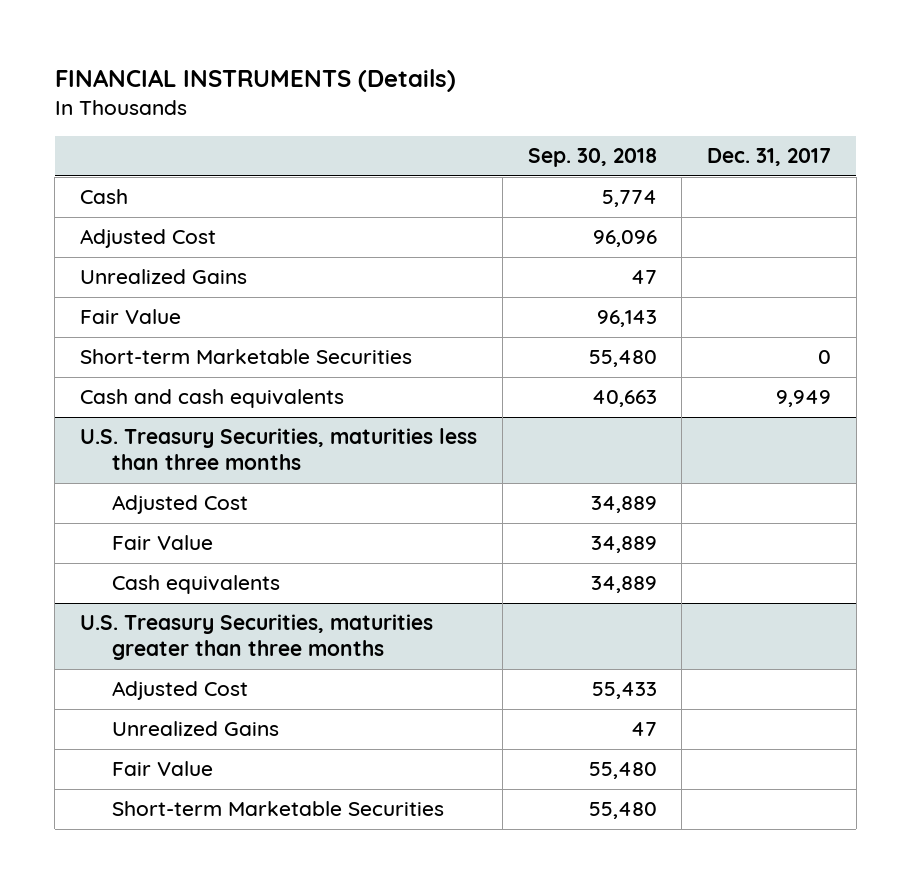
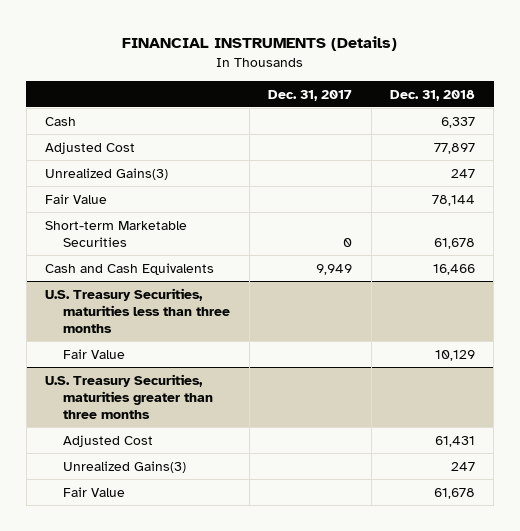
[527,148,657,168] Sep. 30, 2018 -> none
none -> [389,89,475,101] Dec. 31, 2018
[80,269,248,285] Unrealized Gains -> [44,167,168,180] Unrealized Gains(3)
[80,389,345,409] Cash and cash equivalents -> [44,262,214,275] Cash and Cash Equivalents
[111,495,248,515] Adjusted Cost -> none
[111,575,280,595] Cash equivalents -> none
[111,721,279,737] Unrealized Gains -> [63,460,187,473] Unrealized Gains(3)
[111,801,444,817] Short-term Marketable Securities -> none

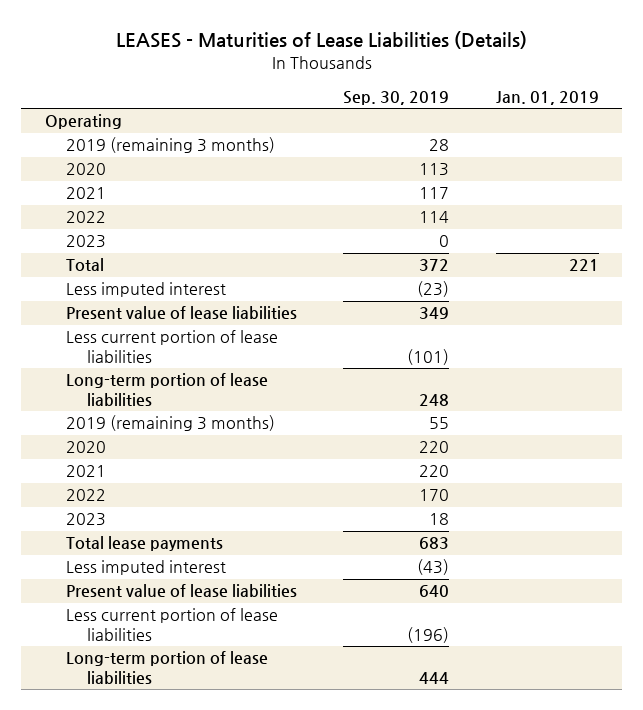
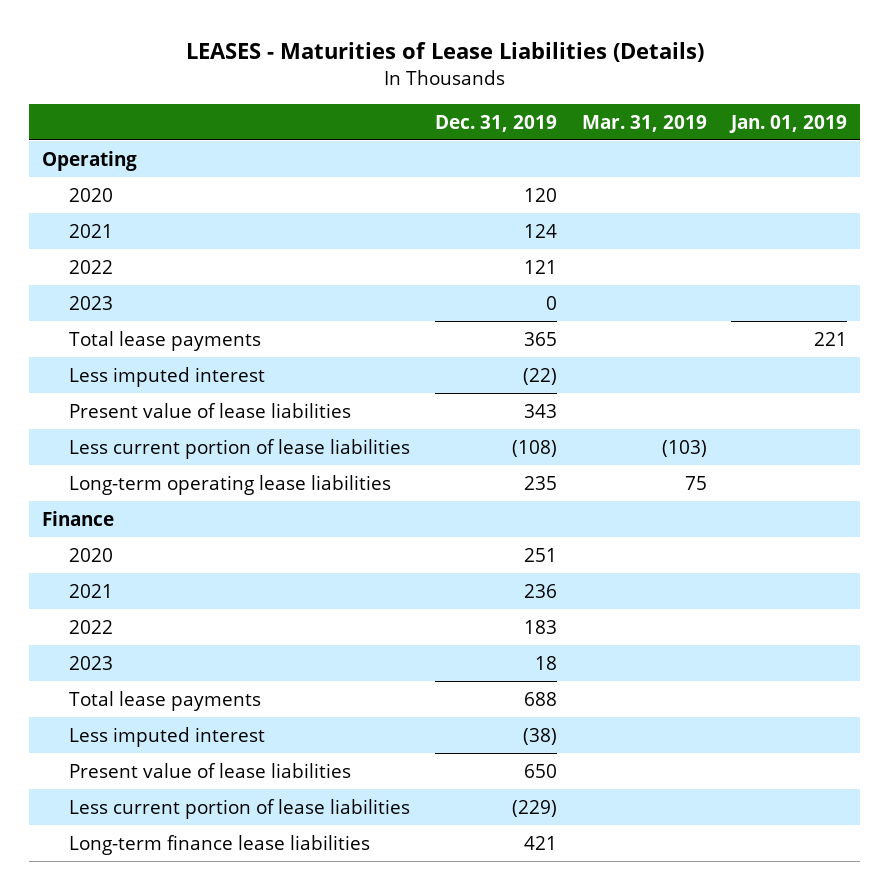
[343,90,450,105] Sep. 30, 2019 -> none
none -> [434,114,557,132] Dec. 31, 2019
none -> [581,114,707,132] Mar. 31, 2019
[65,137,275,154] 2019 (remaining 3 months) -> none
[65,258,104,272] Total -> [68,330,261,351] Total lease payments
[65,415,275,432] 2019 (remaining 3 months) -> none
[65,373,268,406] Long-term portion of lease liabilities -> [68,474,391,495] Long-term operating lease liabilities
none -> [41,510,114,526] Finance
[65,651,268,684] Long-term portion of lease liabilities -> [68,834,370,855] Long-term finance lease liabilities

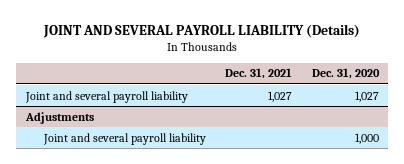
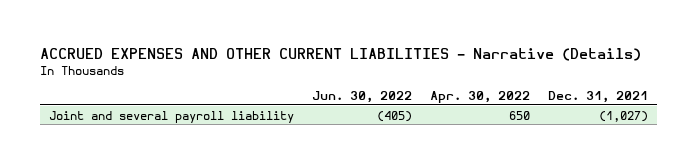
[43,23,361,38] JOINT AND SEVERAL PAYROLL LIABILITY (Details) -> [40,47,642,61] ACCRUED EXPENSES AND OTHER CURRENT LIABILITIES - Narrative (Details)
[311,68,380,80] Dec. 31, 2020 -> none
none -> [312,91,413,104] Jun. 30, 2022
none -> [430,91,531,104] Apr. 30, 2022
[24,111,94,124] Adjustments -> none
[43,132,207,145] Joint and several payroll liability -> none
[268,90,293,102] 1,027 -> [599,110,649,122] (1,027)

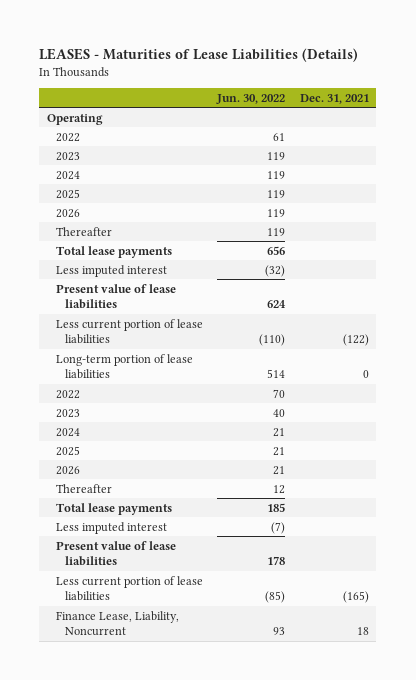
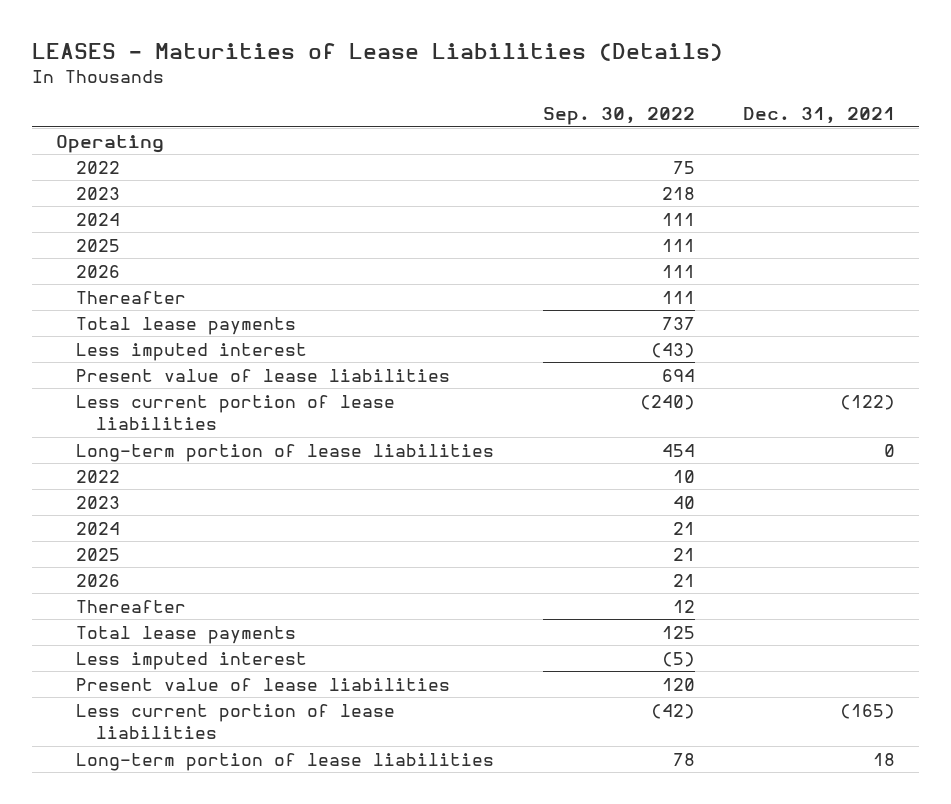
[216,93,286,104] Jun. 30, 2022 -> none
none -> [542,107,695,126] Sep. 30, 2022
[55,610,179,637] Finance Lease, Liability, Noncurrent -> [76,752,495,771] Long-term portion of lease liabilities

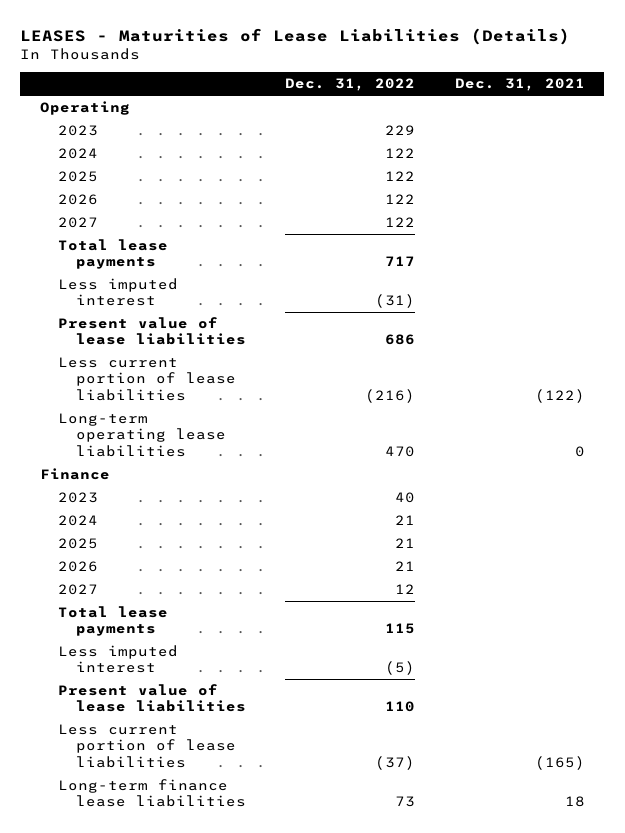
[542,107,695,126] Sep. 30, 2022 -> none
none -> [285,78,416,92] Dec. 31, 2022
[76,160,121,174] 2022 -> none
[76,290,187,304] Thereafter -> none
none -> [57,217,98,229] 2027
[76,469,121,483] 2022 -> none
[76,443,495,462] Long-term portion of lease liabilities -> [57,413,226,457] Long-term operating lease liabilities
none -> [39,468,110,481] Finance
[76,599,187,613] Thereafter -> none
none -> [57,584,98,596] 2027
[76,752,495,771] Long-term portion of lease liabilities -> [57,779,246,808] Long-term finance lease liabilities

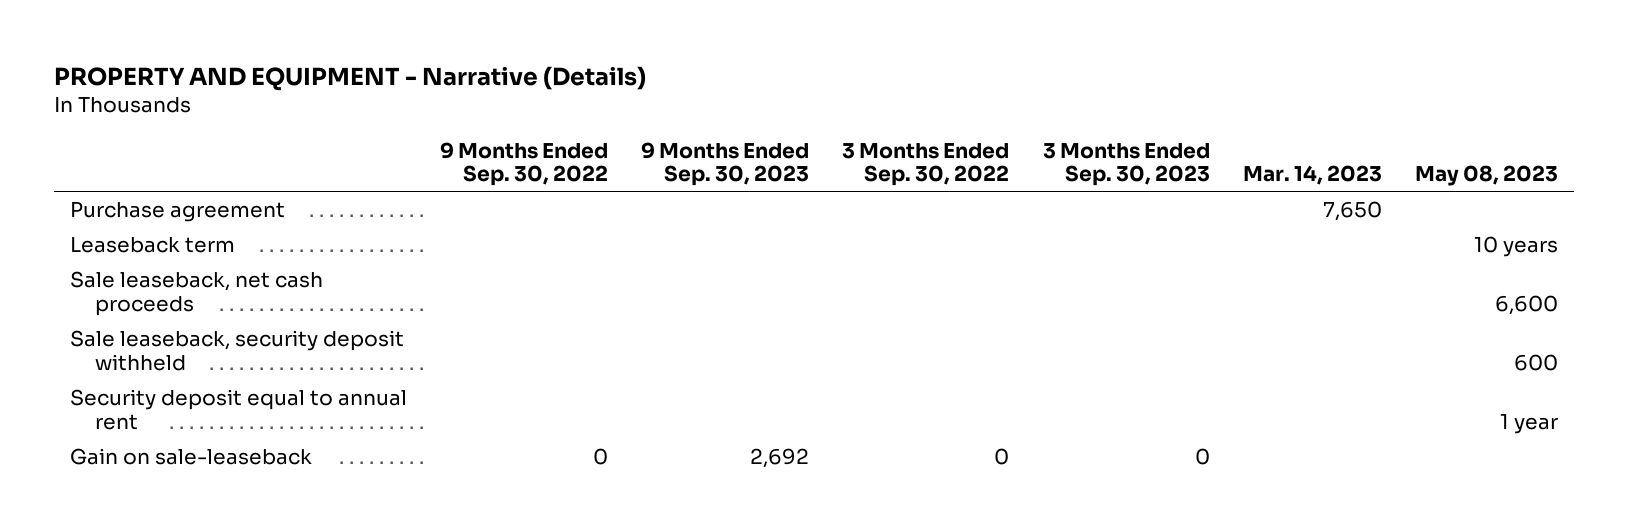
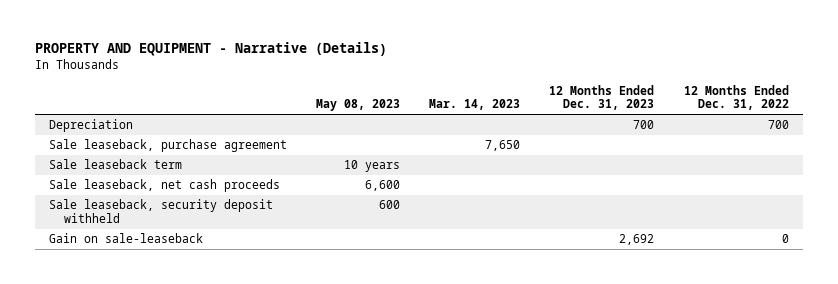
[440,141,609,187] 9 Months Ended Sep. 30, 2022 -> none
[641,141,810,187] 9 Months Ended Sep. 30, 2023 -> none
[842,142,1010,187] 3 Months Ended Sep. 30, 2022 -> none
[1042,142,1210,187] 3 Months Ended Sep. 30, 2023 -> none
none -> [549,84,655,111] 12 Months Ended Dec. 31, 2023
none -> [683,84,789,111] 12 Months Ended Dec. 31, 2022
none -> [49,119,134,133] Depreciation
[70,200,286,222] Purchase agreement -> [49,139,288,153] Sale leaseback, purchase agreement
[70,236,236,253] Leaseback term -> [49,159,183,170] Sale leaseback term
[70,388,408,430] Security deposit equal to annual rent -> none

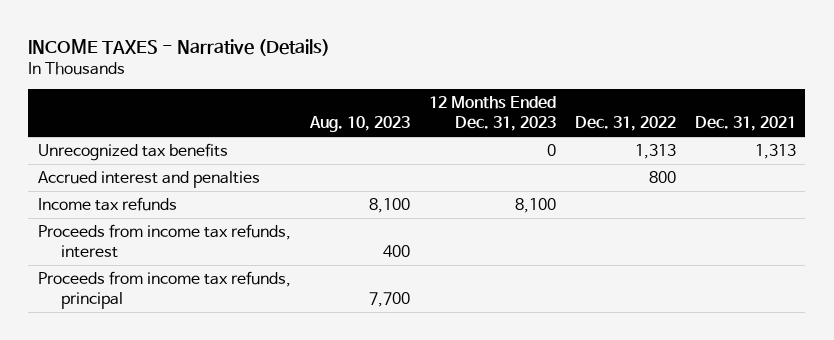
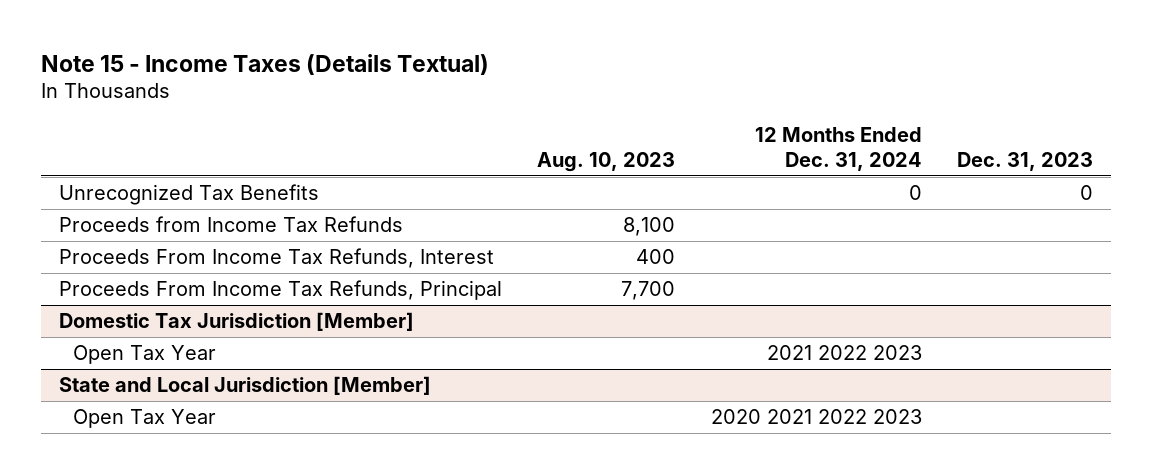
[28,38,331,56] INCOME TAXES - Narrative (Details) -> [40,53,489,75] Note 15 - Income Taxes (Details Textual)
[428,96,556,132] 12 Months Ended Dec. 31, 2023 -> none
[574,116,676,132] Dec. 31, 2022 -> none
[694,116,796,132] Dec. 31, 2021 -> none
none -> [754,126,922,171] 12 Months Ended Dec. 31, 2024
none -> [957,151,1094,171] Dec. 31, 2023
[37,171,260,189] Accrued interest and penalties -> none
[37,143,228,162] Unrecognized tax benefits -> [58,184,319,206] Unrecognized Tax Benefits
[37,197,177,212] Income tax refunds -> [58,216,403,233] Proceeds from Income Tax Refunds
[37,224,291,259] Proceeds from income tax refunds, interest -> [58,248,494,269] Proceeds From Income Tax Refunds, Interest
[37,271,291,310] Proceeds from income tax refunds, principal -> [58,280,502,301] Proceeds From Income Tax Refunds, Principal
none -> [58,312,414,332] Domestic Tax Jurisdiction [Member]
none -> [72,345,216,365] Open Tax Year
none -> [58,376,431,396] State and Local Jurisdiction [Member]
none -> [72,409,216,429] Open Tax Year

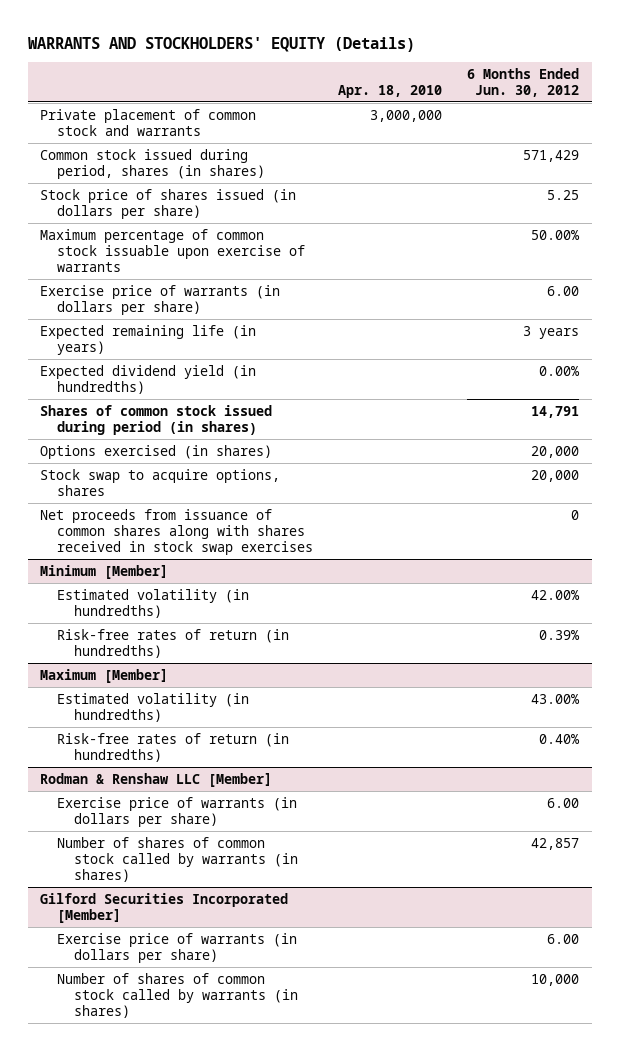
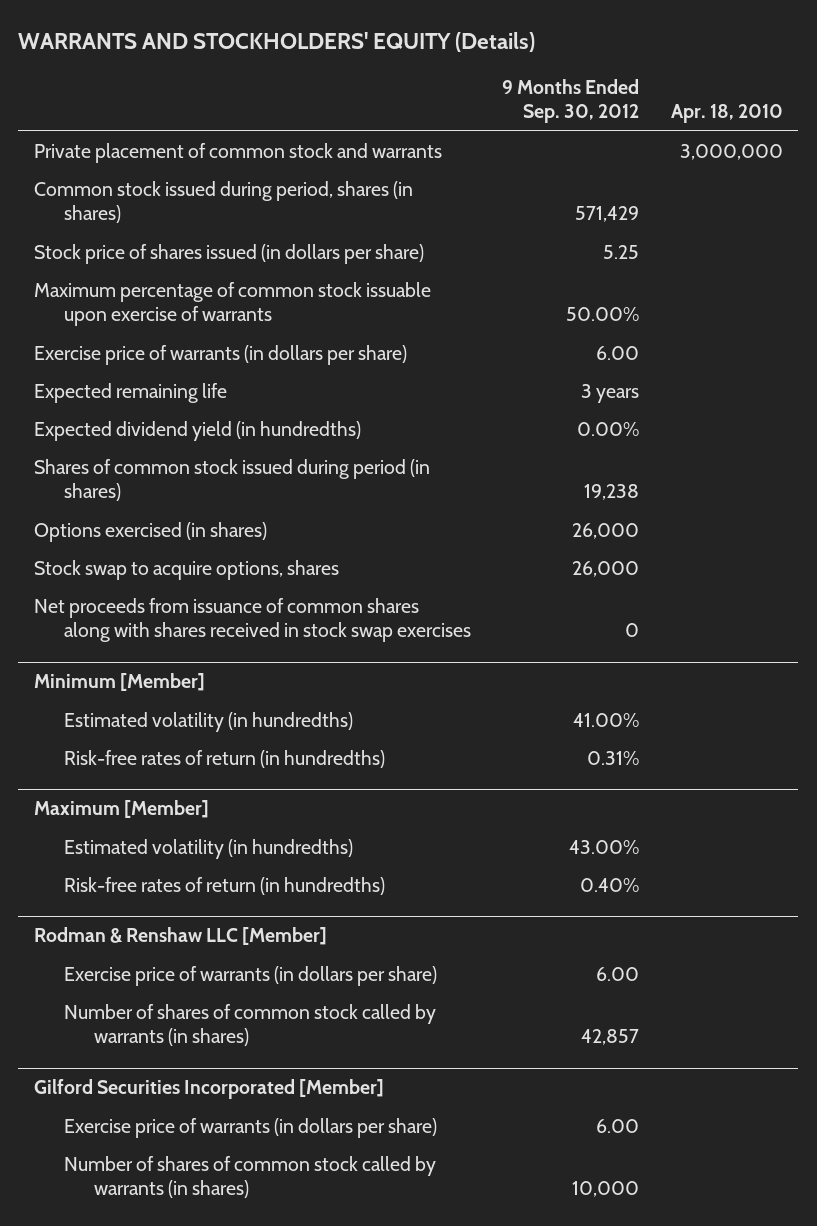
[467,67,580,97] 6 Months Ended Jun. 30, 2012 -> none
none -> [502,79,640,124] 9 Months Ended Sep. 30, 2012
[40,324,257,355] Expected remaining life (in years) -> [33,383,227,404] Expected remaining life

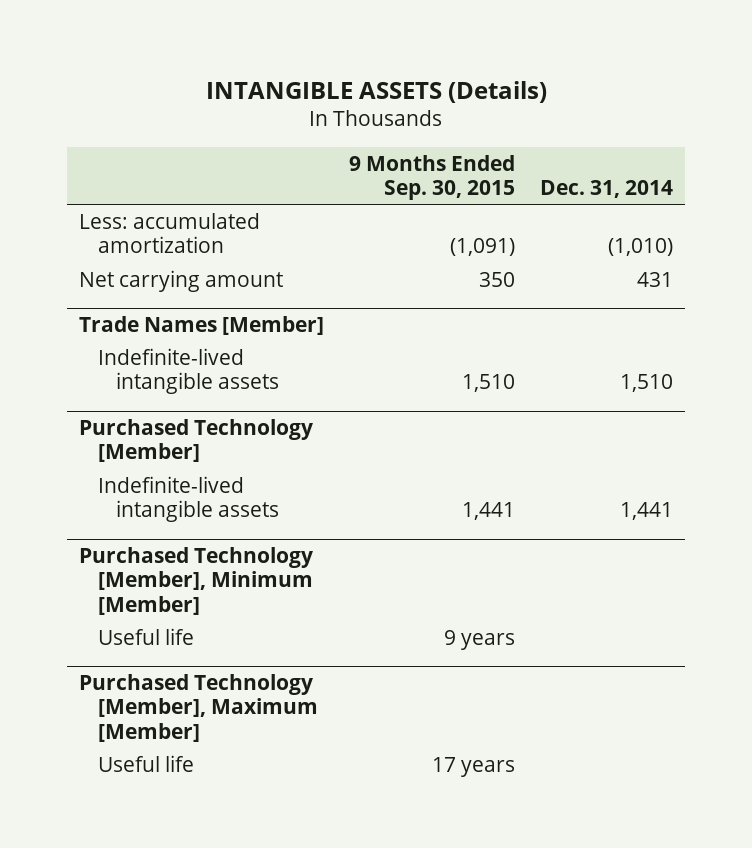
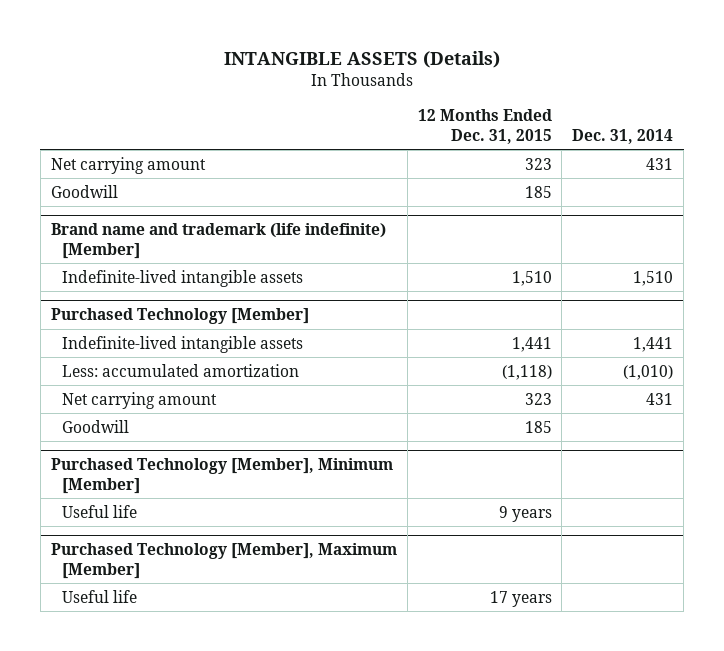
[349,154,516,201] 9 Months Ended Sep. 30, 2015 -> none
none -> [417,109,552,145] 12 Months Ended Dec. 31, 2015
[79,212,261,254] Less: accumulated amortization -> none
none -> [50,184,118,198] Goodwill
[79,316,325,336] Trade Names [Member] -> [50,223,386,260] Brand name and trademark (life indefinite) [Member]
none -> [62,363,300,377] Less: accumulated amortization
none -> [62,391,218,409] Net carrying amount
none -> [62,419,130,433] Goodwill

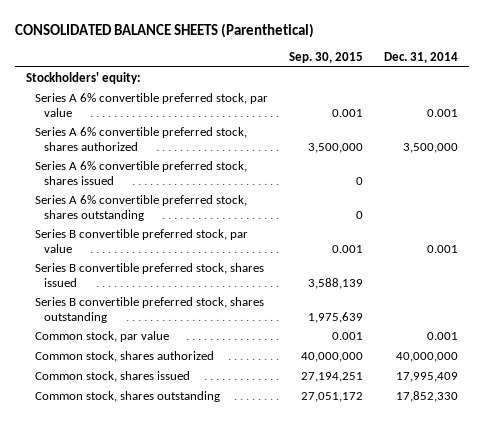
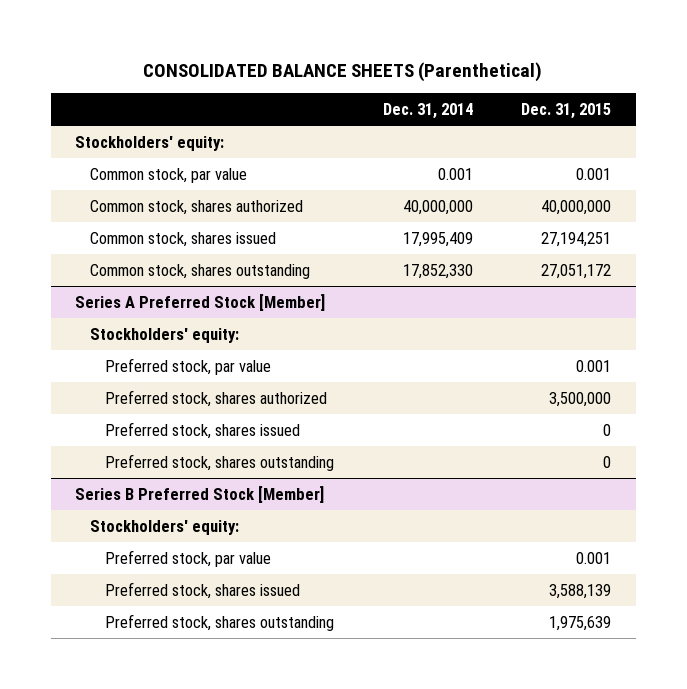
[289,51,364,63] Sep. 30, 2015 -> none
none -> [521,103,612,120] Dec. 31, 2015
[35,92,269,117] Series A 6% convertible preferred stock, par value -> none
[35,126,248,151] Series A 6% convertible preferred stock, shares authorized -> none
[35,160,248,185] Series A 6% convertible preferred stock, shares issued -> none
[35,194,248,221] Series A 6% convertible preferred stock, shares outstanding -> none
[35,228,249,253] Series B convertible preferred stock, par value -> none
[35,262,265,287] Series B convertible preferred stock, shares issued -> none
[35,296,265,323] Series B convertible preferred stock, shares outstanding -> none
none -> [75,293,326,311] Series A Preferred Stock [Member]
none -> [90,327,240,343] Stockholders' equity:
none -> [105,357,272,375] Preferred stock, par value
none -> [105,389,328,407] Preferred stock, shares authorized
none -> [105,421,301,439] Preferred stock, shares issued
none -> [105,453,335,471] Preferred stock, shares outstanding
none -> [75,485,325,503] Series B Preferred Stock [Member]
none -> [90,519,240,535] Stockholders' equity:
none -> [105,549,272,567] Preferred stock, par value
none -> [105,581,301,599] Preferred stock, shares issued
none -> [105,613,335,631] Preferred stock, shares outstanding

